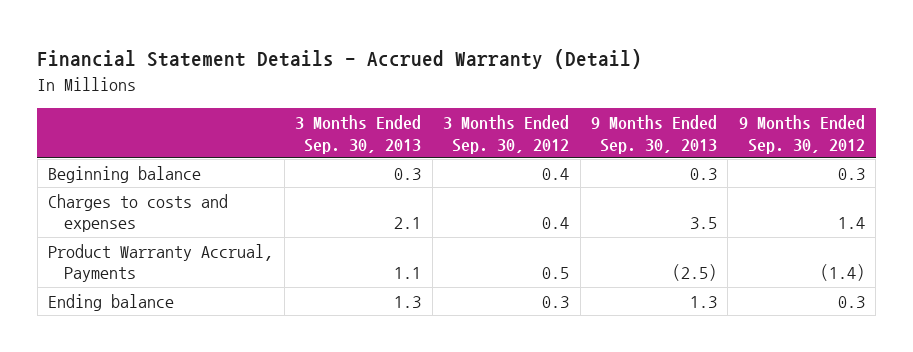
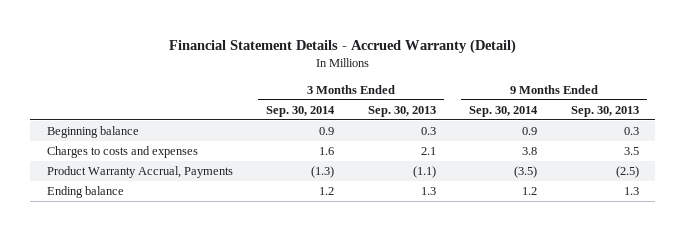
[443,115,570,154] 3 Months Ended Sep. 30, 2012 -> none
[738,115,865,154] 9 Months Ended Sep. 30, 2012 -> none
none -> [266,105,336,117] Sep. 30, 2014
none -> [469,105,539,117] Sep. 30, 2014
[394,267,422,280] 1.1 -> [412,166,436,179] (1.1)

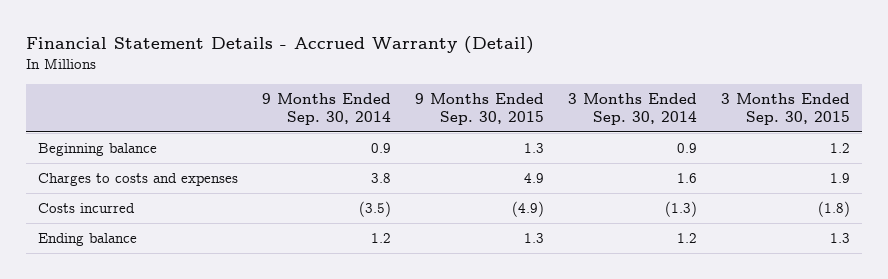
[367,105,436,117] Sep. 30, 2013 -> none
[570,105,639,117] Sep. 30, 2013 -> none
none -> [414,93,544,126] 9 Months Ended Sep. 30, 2015
none -> [721,93,851,126] 3 Months Ended Sep. 30, 2015
[47,166,234,179] Product Warranty Accrual, Payments -> [37,203,135,214] Costs incurred

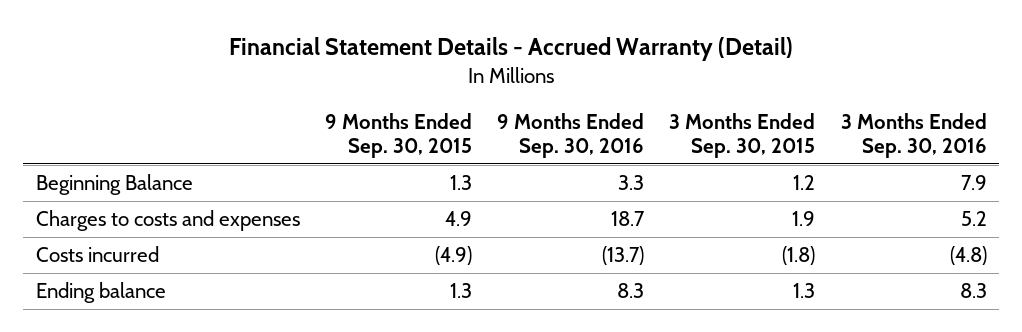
[261,93,391,126] 9 Months Ended Sep. 30, 2014 -> none
[568,93,698,126] 3 Months Ended Sep. 30, 2014 -> none
none -> [497,112,645,159] 9 Months Ended Sep. 30, 2016
none -> [840,112,987,159] 3 Months Ended Sep. 30, 2016
[37,143,157,157] Beginning balance -> [35,174,193,196] Beginning Balance

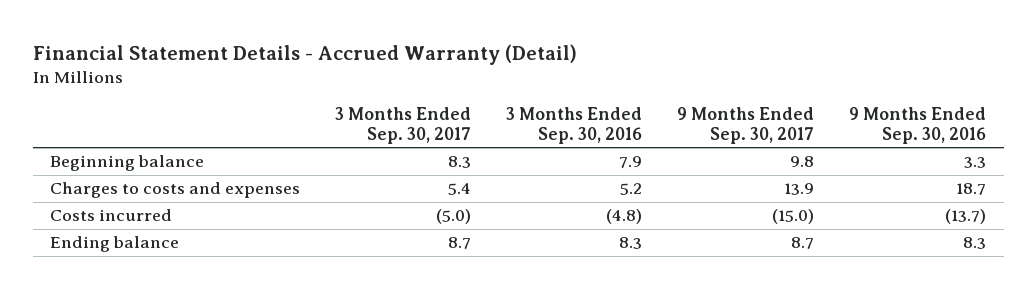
[324,112,472,159] 9 Months Ended Sep. 30, 2015 -> none
[669,112,816,159] 3 Months Ended Sep. 30, 2015 -> none
none -> [335,106,472,145] 3 Months Ended Sep. 30, 2017
none -> [677,106,815,145] 9 Months Ended Sep. 30, 2017
[35,174,193,196] Beginning Balance -> [50,155,205,172] Beginning balance

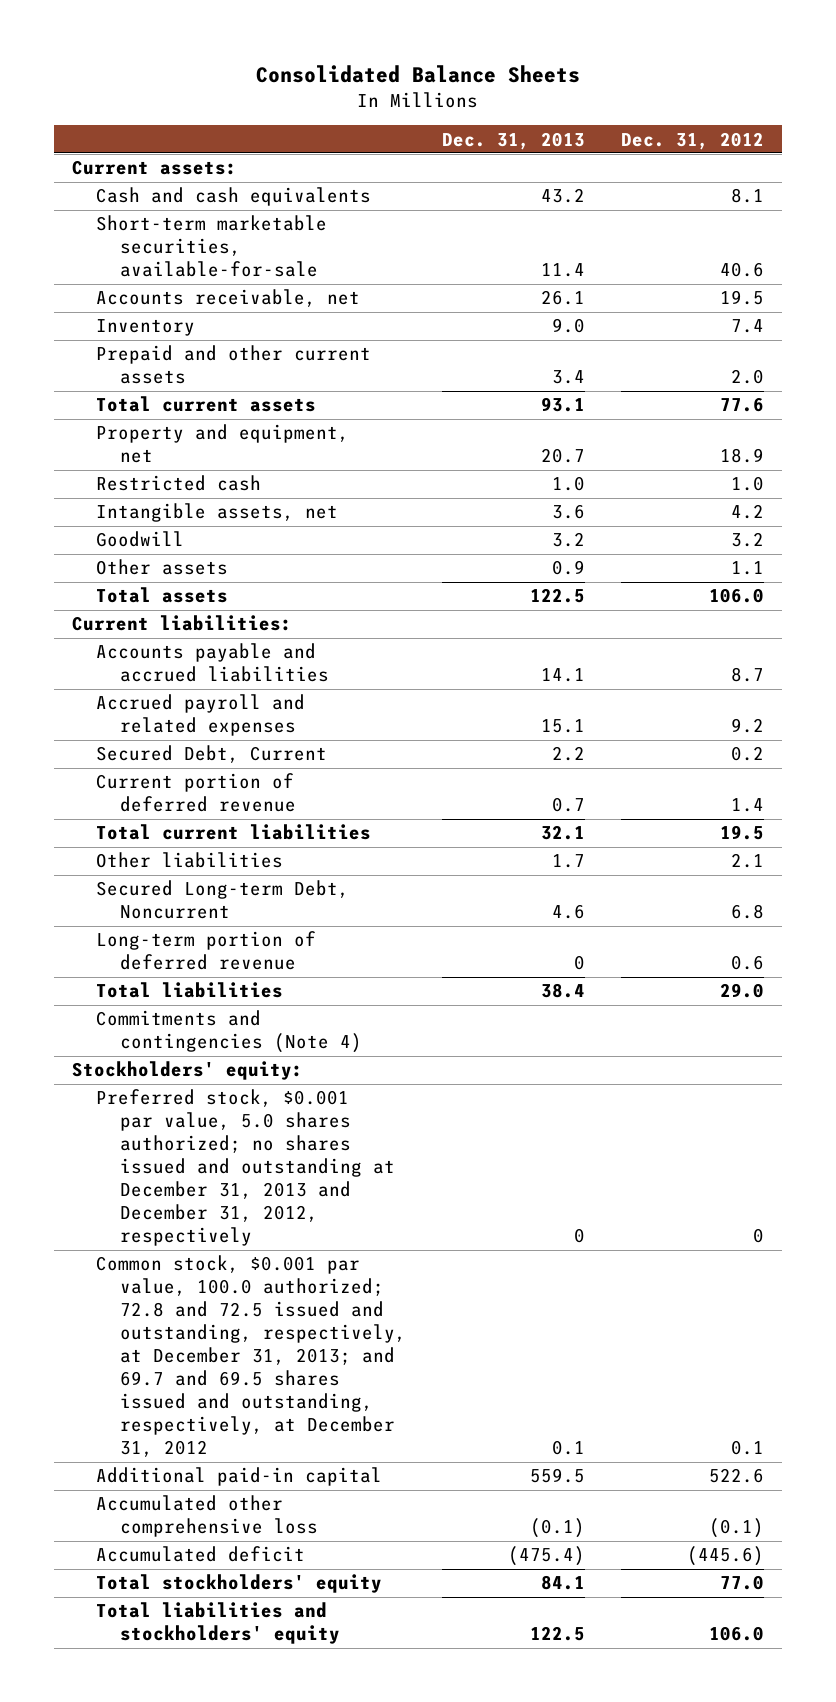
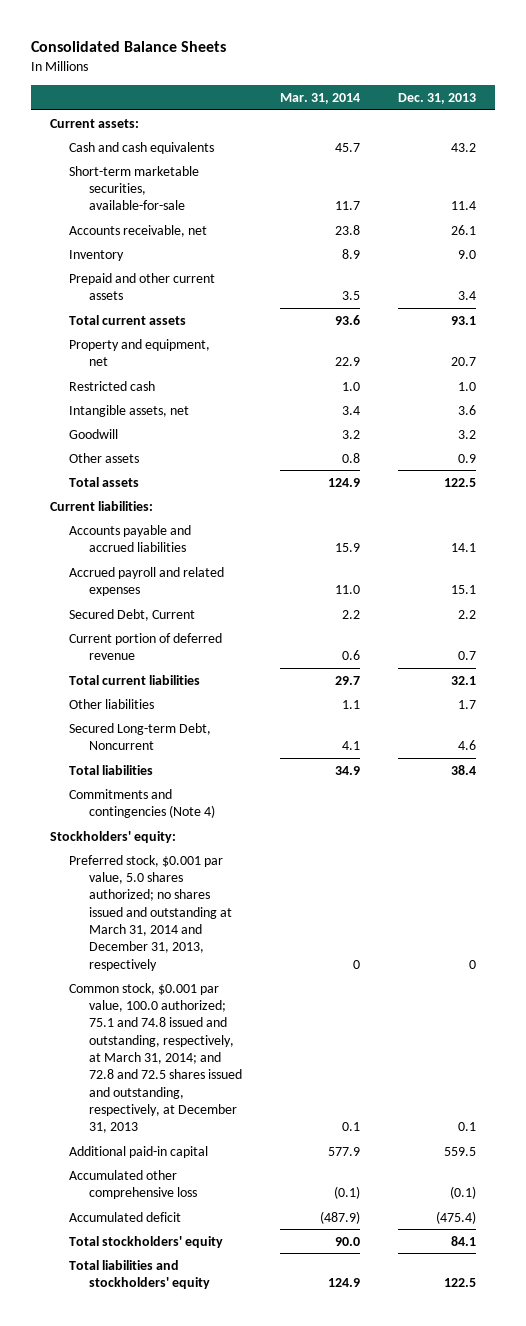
[621,131,765,150] Dec. 31, 2012 -> none
none -> [280,92,361,104] Mar. 31, 2014
[95,931,316,971] Long-term portion of deferred revenue -> none
[95,1089,396,1247] Preferred stock, $0.001 par value, 5.0 shares authorized; no shares issued and outstanding at December 31, 2013 and December 31, 2012, respectively -> [69,854,233,971] Preferred stock, $0.001 par value, 5.0 shares authorized; no shares issued and outstanding at March 31, 2014 and December 31, 2013, respectively
[95,1255,407,1458] Common stock, $0.001 par value, 100.0 authorized; 72.8 and 72.5 issued and outstanding, respectively, at December 31, 2013; and 69.7 and 69.5 shares issued and outstanding, respectively, at December 31, 2012 -> [69,982,243,1134] Common stock, $0.001 par value, 100.0 authorized; 75.1 and 74.8 issued and outstanding, respectively, at March 31, 2014; and 72.8 and 72.5 shares issued and outstanding, respectively, at December 31, 2013

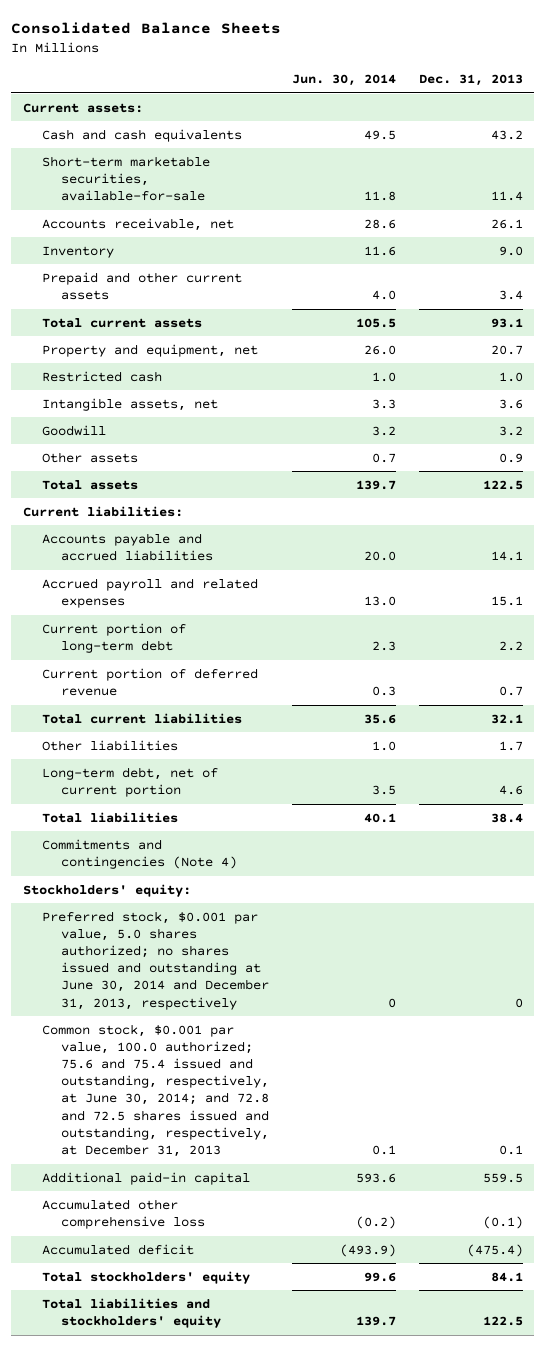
[280,92,361,104] Mar. 31, 2014 -> none
none -> [291,74,396,87] Jun. 30, 2014
[69,608,196,621] Secured Debt, Current -> [41,622,186,653] Current portion of long-term debt
[69,722,212,751] Secured Long-term Debt, Noncurrent -> [41,766,218,797] Long-term debt, net of current portion
[69,854,233,971] Preferred stock, $0.001 par value, 5.0 shares authorized; no shares issued and outstanding at March 31, 2014 and December 31, 2013, respectively -> [41,910,269,1010] Preferred stock, $0.001 par value, 5.0 shares authorized; no shares issued and outstanding at June 30, 2014 and December 31, 2013, respectively
[69,982,243,1134] Common stock, $0.001 par value, 100.0 authorized; 75.1 and 74.8 issued and outstanding, respectively, at March 31, 2014; and 72.8 and 72.5 shares issued and outstanding, respectively, at December 31, 2013 -> [41,1023,269,1158] Common stock, $0.001 par value, 100.0 authorized; 75.6 and 75.4 issued and outstanding, respectively, at June 30, 2014; and 72.8 and 72.5 shares issued and outstanding, respectively, at December 31, 2013

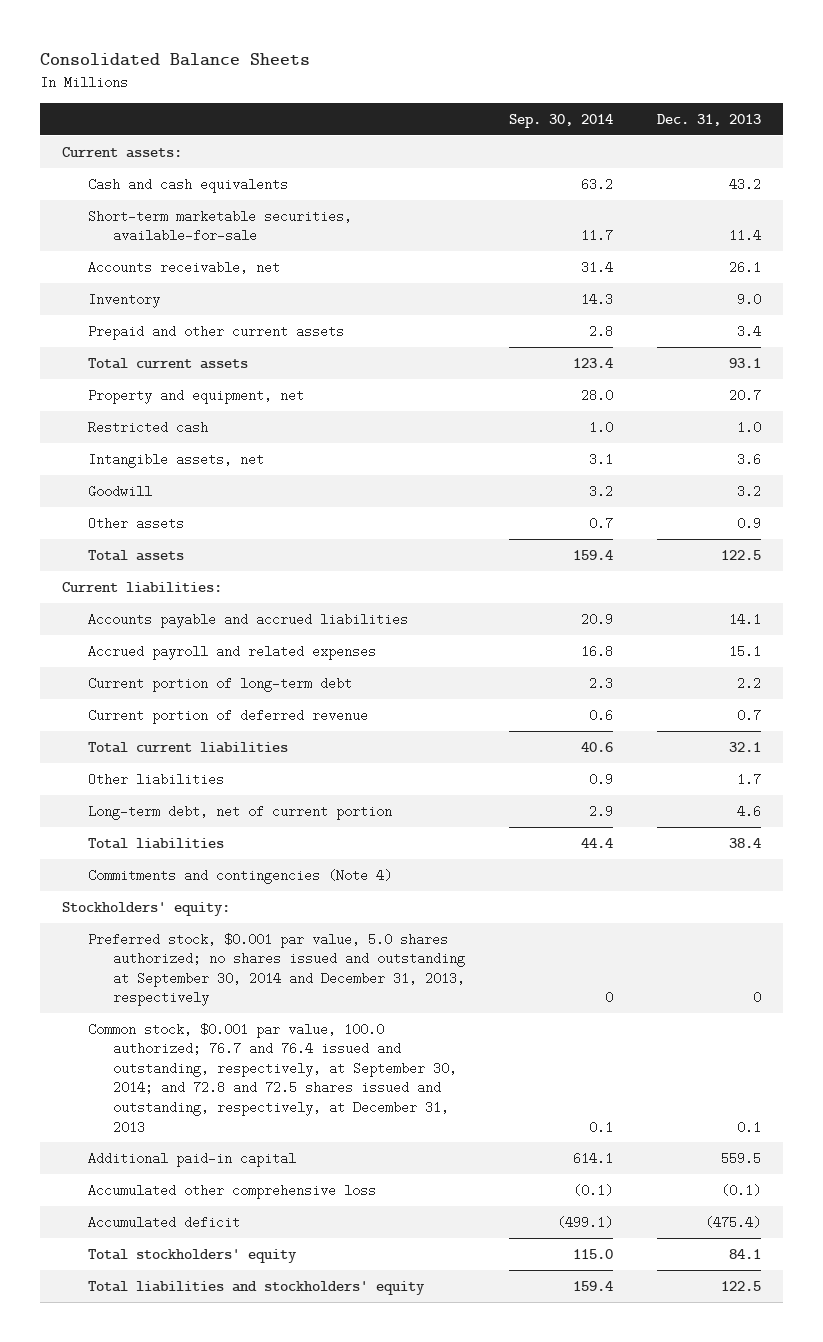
[291,74,396,87] Jun. 30, 2014 -> none
none -> [509,113,614,128] Sep. 30, 2014
[41,910,269,1010] Preferred stock, $0.001 par value, 5.0 shares authorized; no shares issued and outstanding at June 30, 2014 and December 31, 2013, respectively -> [87,932,466,1007] Preferred stock, $0.001 par value, 5.0 shares authorized; no shares issued and outstanding at September 30, 2014 and December 31, 2013, respectively
[41,1023,269,1158] Common stock, $0.001 par value, 100.0 authorized; 75.6 and 75.4 issued and outstanding, respectively, at June 30, 2014; and 72.8 and 72.5 shares issued and outstanding, respectively, at December 31, 2013 -> [87,1022,458,1134] Common stock, $0.001 par value, 100.0 authorized; 76.7 and 76.4 issued and outstanding, respectively, at September 30, 2014; and 72.8 and 72.5 shares issued and outstanding, respectively, at December 31, 2013

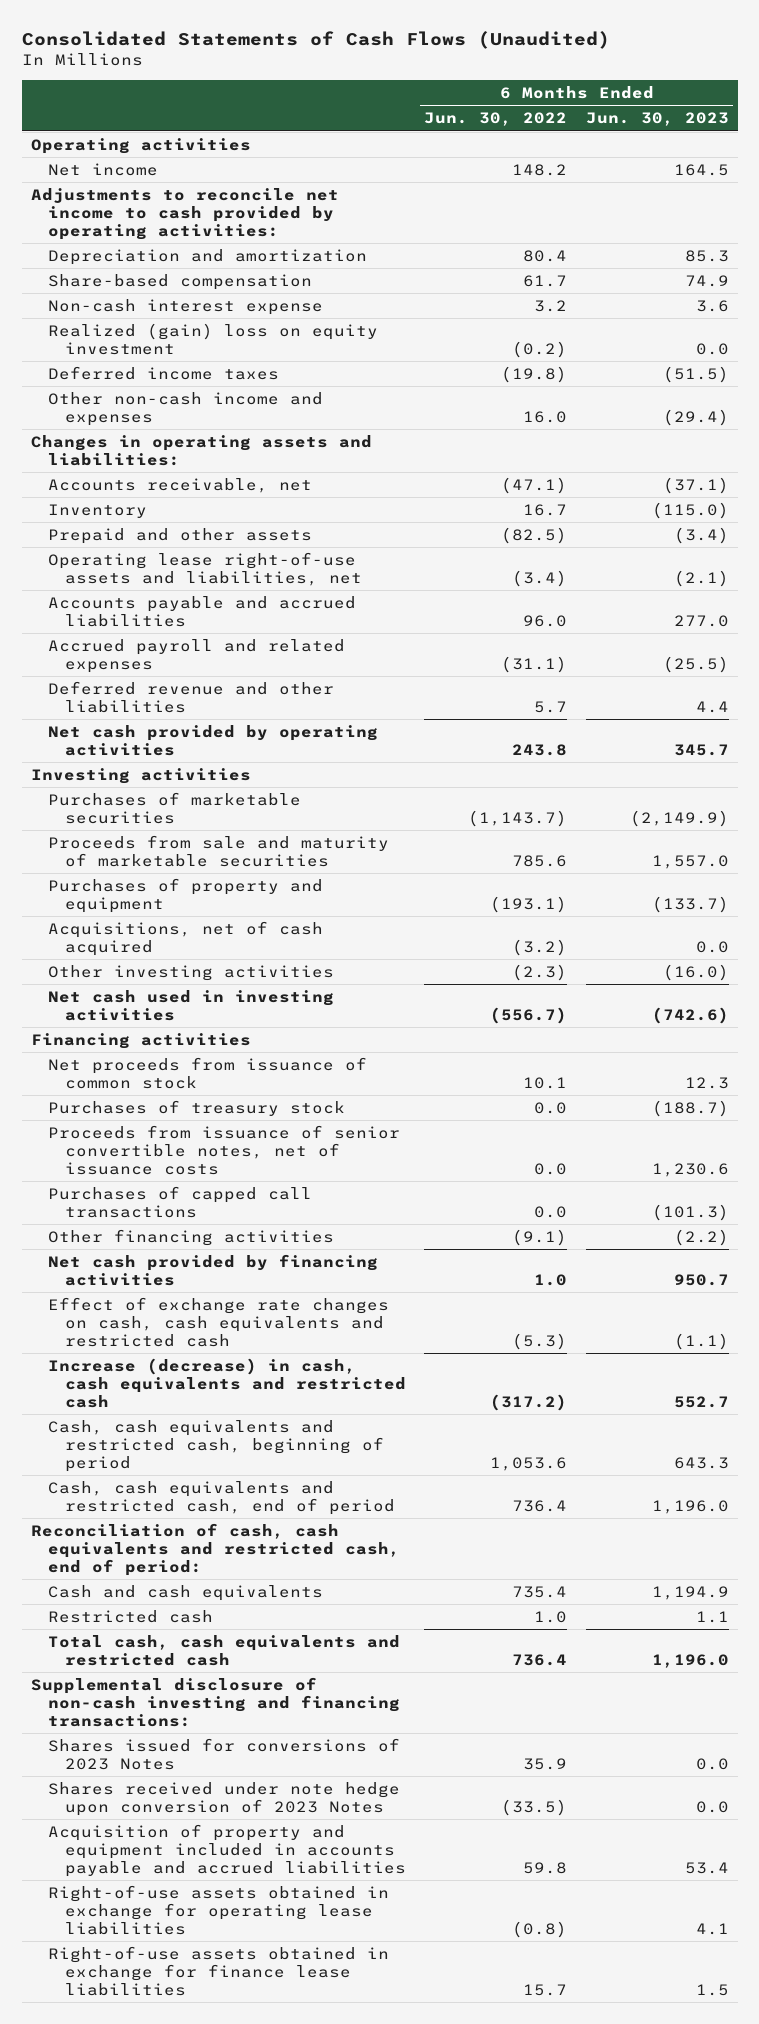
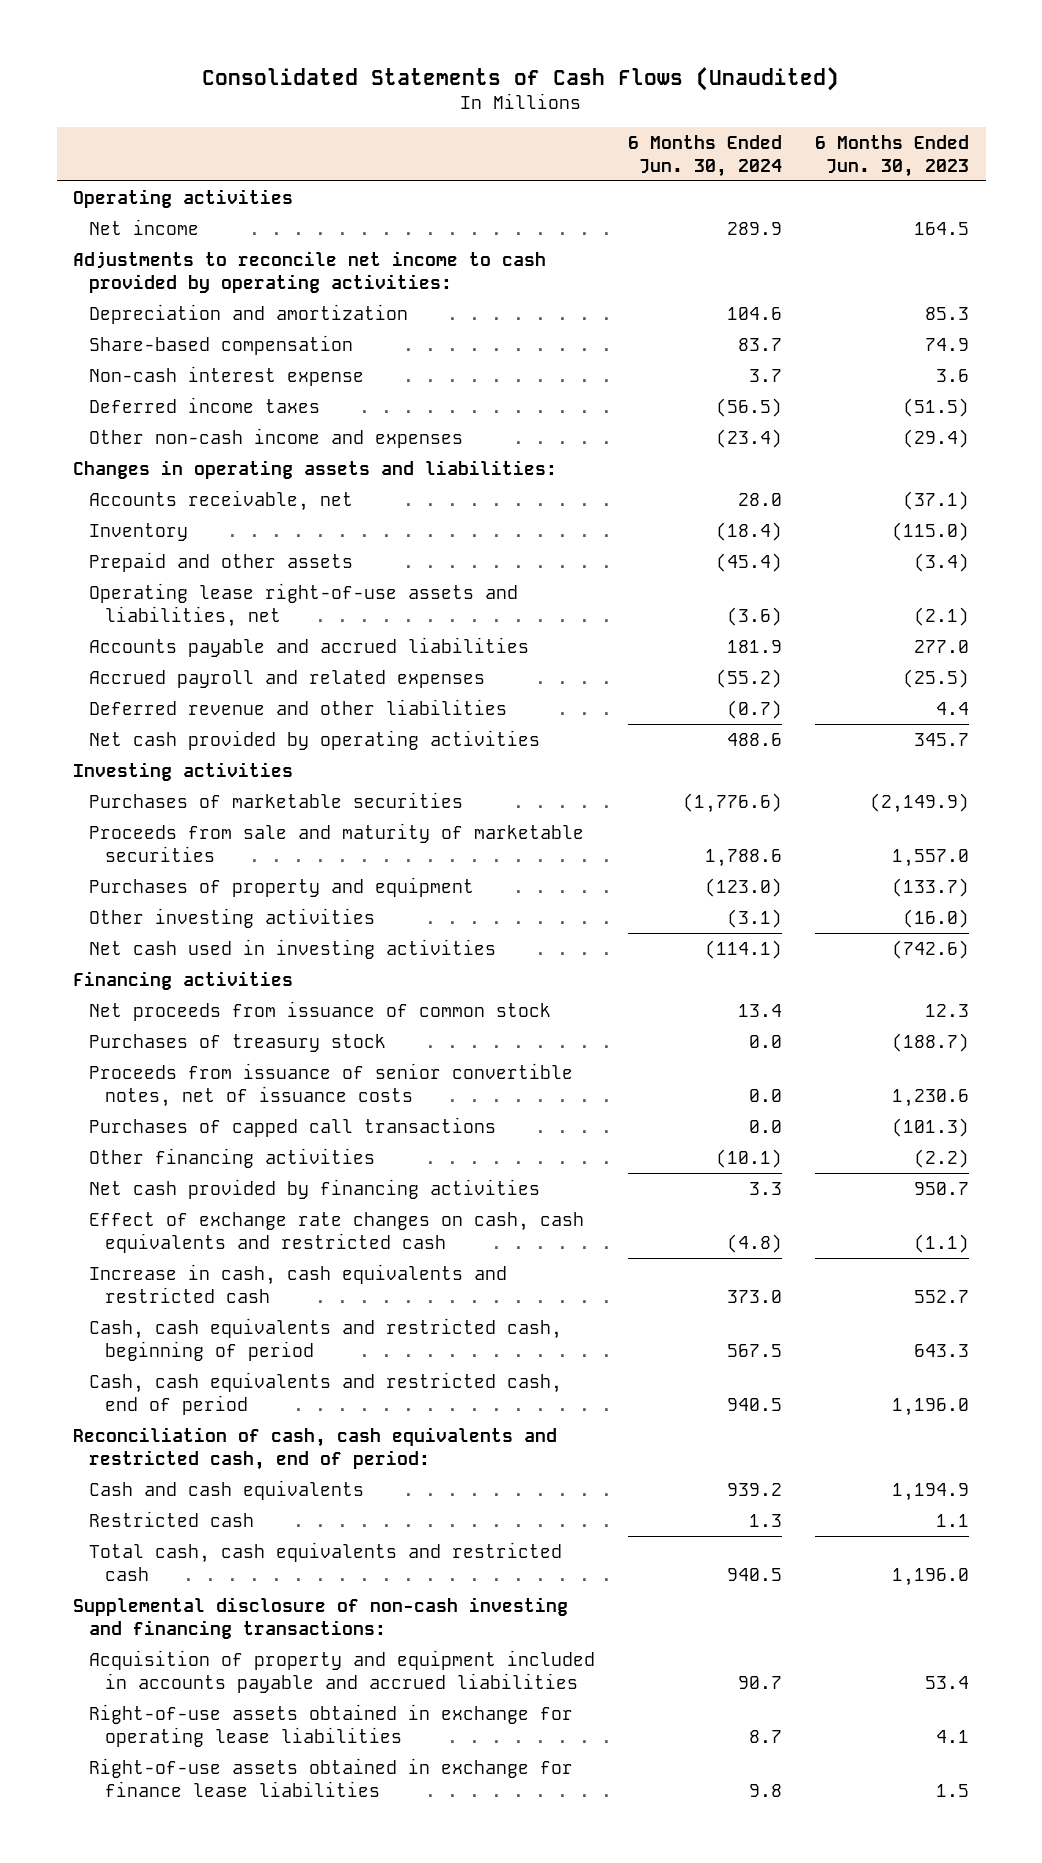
[424,112,568,127] Jun. 30, 2022 -> none
none -> [628,134,783,177] 6 Months Ended Jun. 30, 2024
[47,322,378,355] Realized (gain) loss on equity investment -> none
[47,920,323,956] Acquisitions, net of cash acquired -> none
[47,1357,407,1408] Increase (decrease) in cash, cash equivalents and restricted cash -> [89,1263,508,1303] Increase in cash, cash equivalents and restricted cash
[47,1737,400,1770] Shares issued for conversions of 2023 Notes -> none
[47,1781,400,1816] Shares received under note hedge upon conversion of 2023 Notes -> none

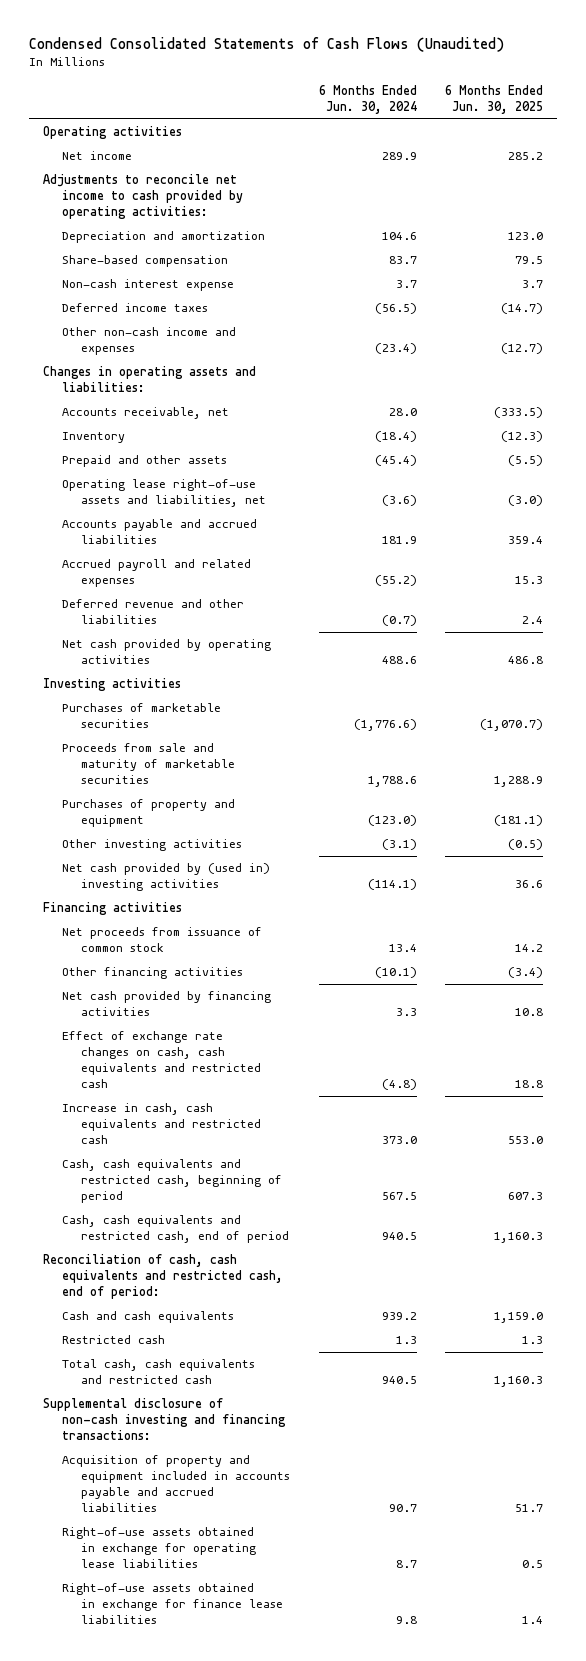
[202,66,840,91] Consolidated Statements of Cash Flows (Unaudited) -> [29,36,505,52] Condensed Consolidated Statements of Cash Flows (Unaudited)
[815,134,970,177] 6 Months Ended Jun. 30, 2023 -> none
none -> [444,85,543,114] 6 Months Ended Jun. 30, 2025
[89,938,497,959] Net cash used in investing activities -> [62,863,271,892] Net cash provided by (used in) investing activities
[89,1033,387,1052] Purchases of treasury stock -> none
[89,1062,574,1107] Proceeds from issuance of senior convertible notes, net of issuance costs -> none
[89,1116,497,1137] Purchases of capped call transactions -> none

